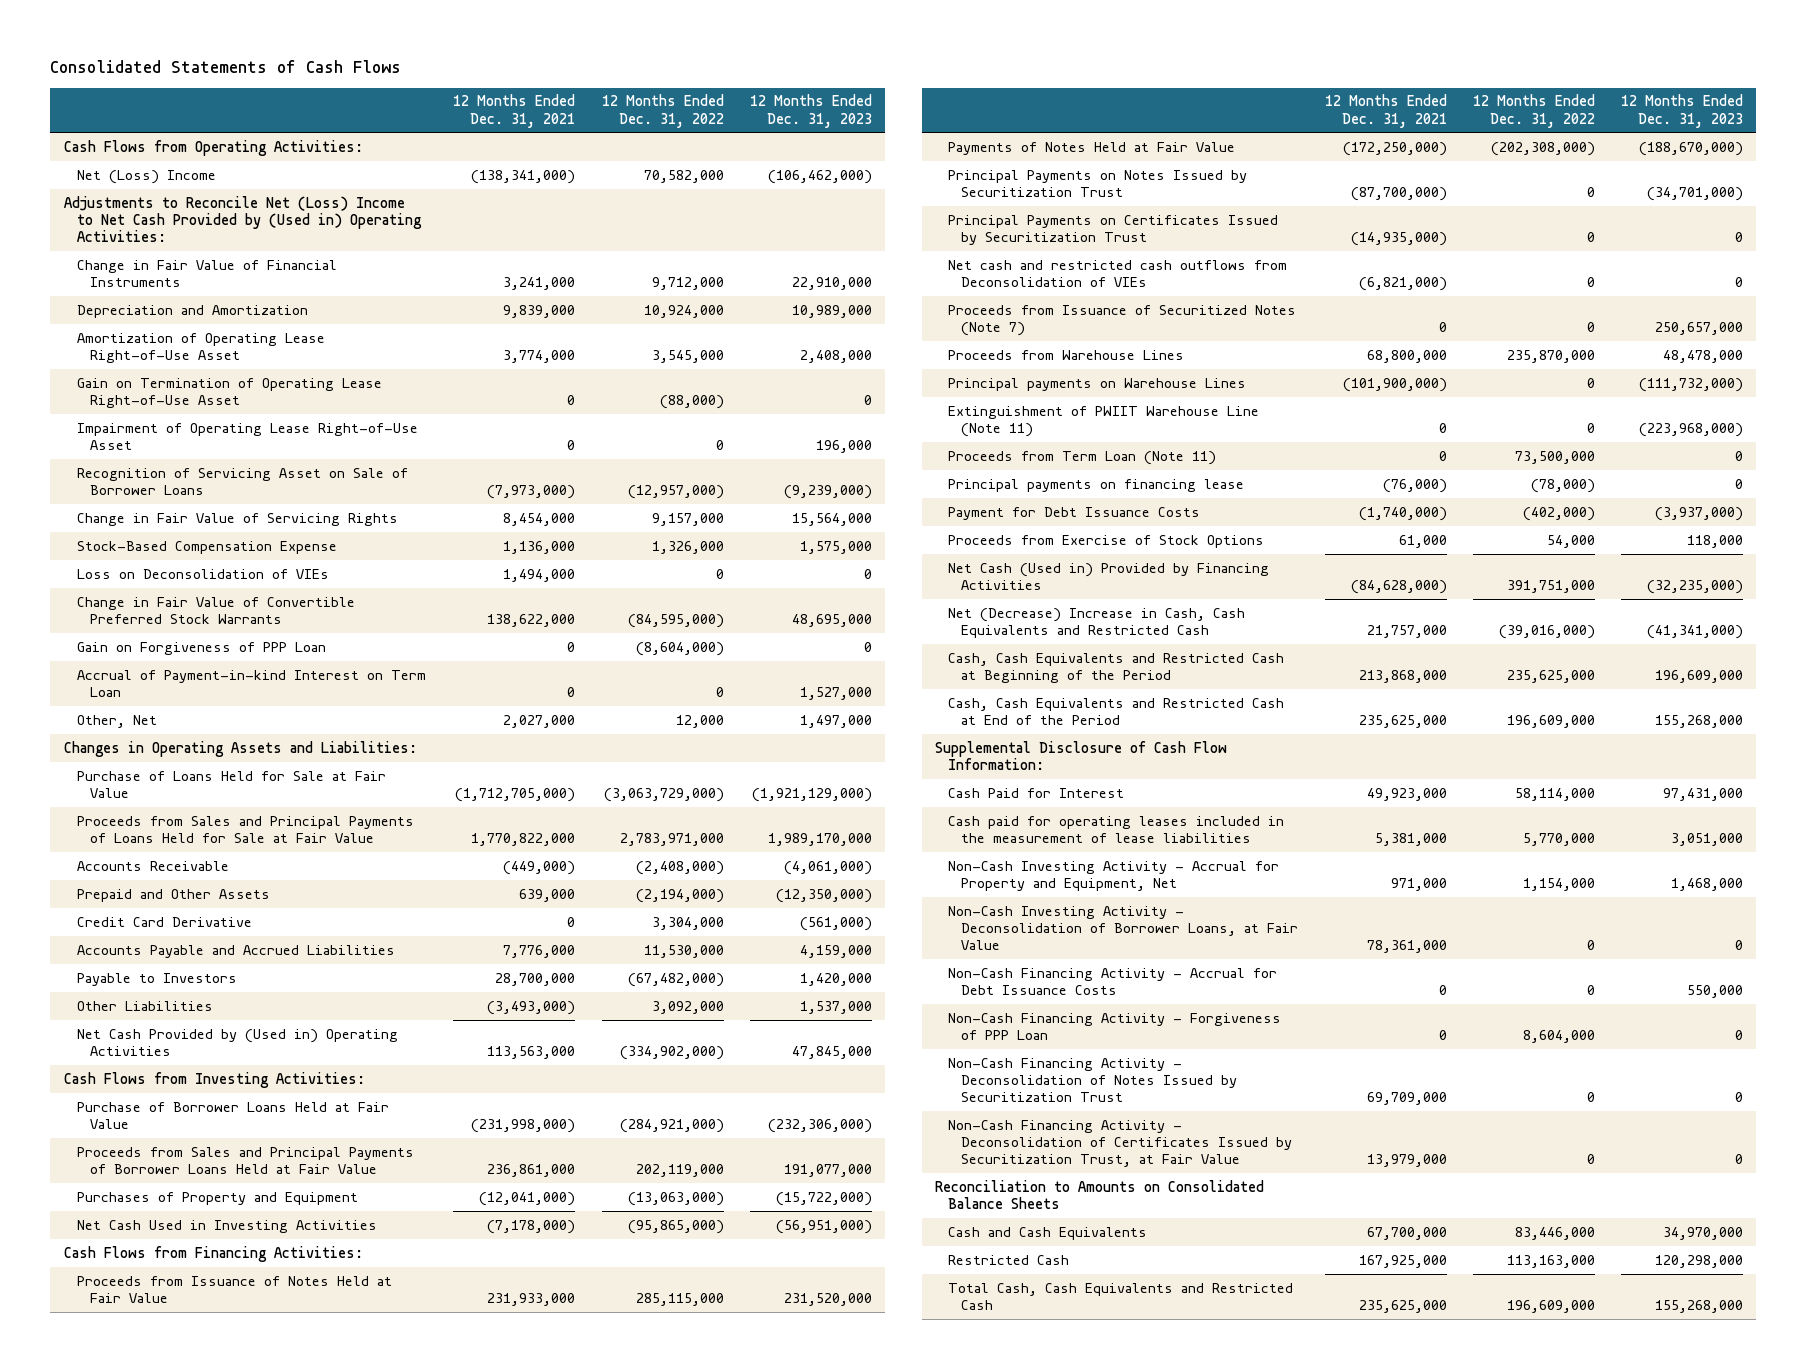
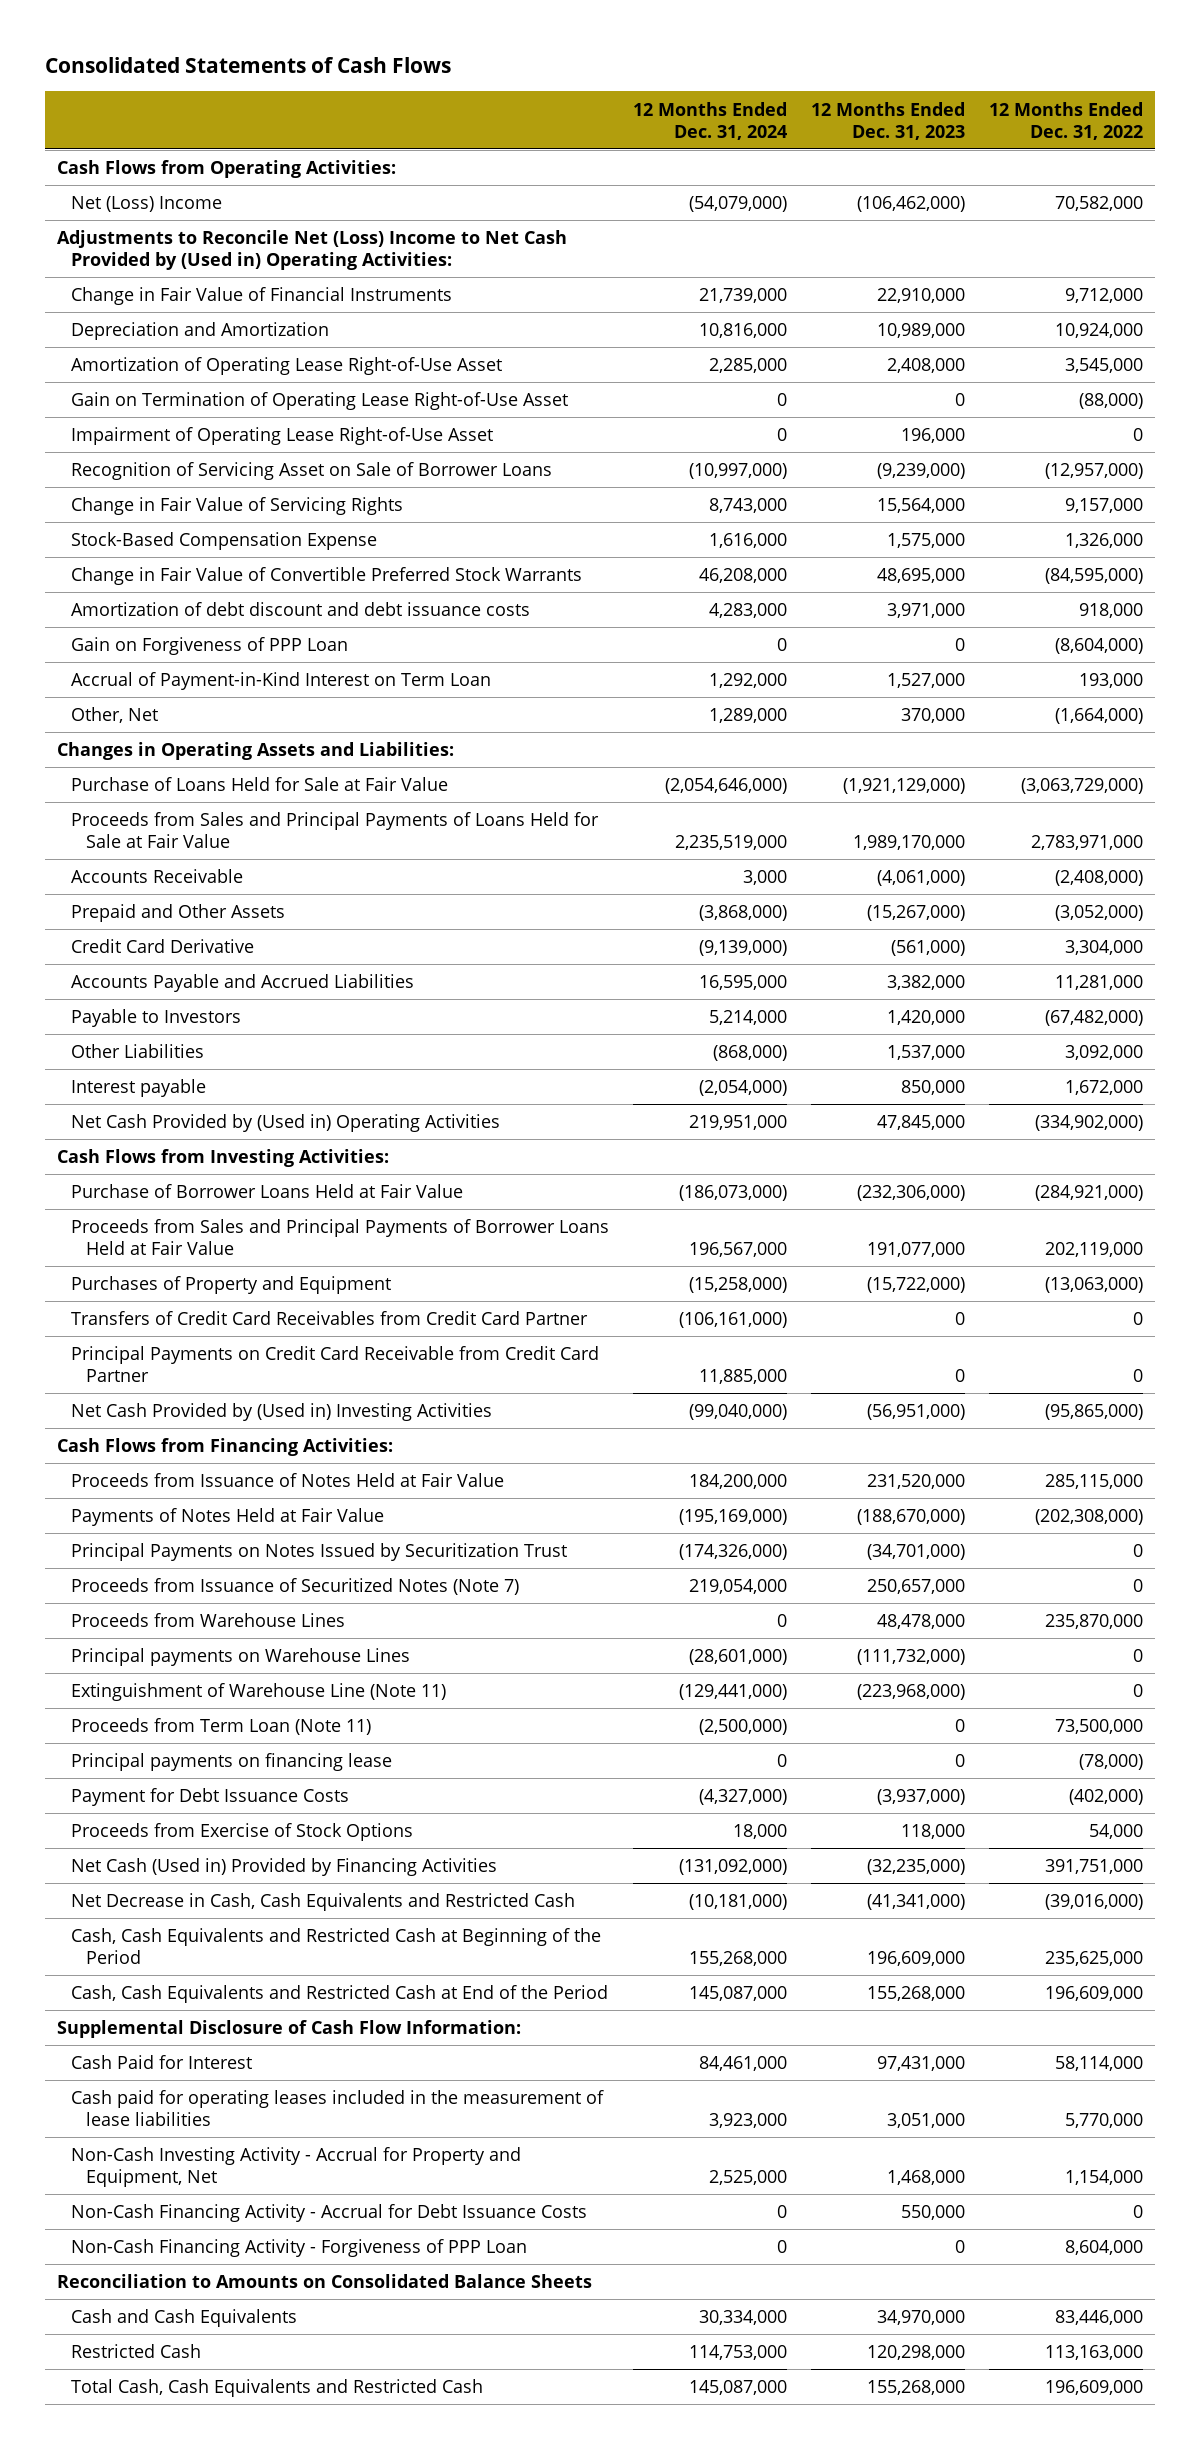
[453,94,576,128] 12 Months Ended Dec. 31, 2021 -> none
none -> [633,101,788,140] 12 Months Ended Dec. 31, 2024
[76,568,329,579] Loss on Deconsolidation of VIEs -> none
none -> [71,602,531,617] Amortization of debt discount and debt issuance costs
[76,669,426,698] Accrual of Payment-in-kind Interest on Term Loan -> [71,672,492,691] Accrual of Payment-in-Kind Interest on Term Loan
[715,687,724,698] 0 -> [1078,673,1143,689] 193,000
[675,714,724,728] 12,000 -> [1054,708,1143,725] (1,664,000)
[800,714,873,728] 1,497,000 -> [901,708,966,724] 370,000
[635,888,724,903] (2,194,000) -> [1054,905,1143,922] (3,052,000)
[776,888,873,903] (12,350,000) -> [867,905,966,922] (15,267,000)
[643,944,724,958] 11,530,000 -> [1054,975,1143,991] 11,281,000
[800,944,873,958] 4,159,000 -> [887,975,966,991] 3,382,000
none -> [71,1079,207,1098] Interest payable
none -> [71,1311,589,1326] Transfers of Credit Card Receivables from Credit Card Partner
none -> [71,1346,600,1383] Principal Payments on Credit Card Receivable from Credit Card Partner
[76,1219,377,1233] Net Cash Used in Investing Activities -> [71,1403,493,1422] Net Cash Provided by (Used in) Investing Activities
[948,214,1279,246] Principal Payments on Certificates Issued by Securitization Trust -> none
[948,259,1288,288] Net cash and restricted cash outflows from Deconsolidation of VIEs -> none
[948,405,1260,438] Extinguishment of PWIIT Warehouse Line (Note 11) -> [71,1683,447,1702] Extinguishment of Warehouse Line (Note 11)
[948,607,1246,639] Net (Decrease) Increase in Cash, Cash Equivalents and Restricted Cash -> [71,1893,576,1912] Net Decrease in Cash, Cash Equivalents and Restricted Cash
[948,905,1299,951] Non-Cash Investing Activity - Deconsolidation of Borrower Loans, at Fair Value -> none
[948,1057,1238,1103] Non-Cash Financing Activity - Deconsolidation of Notes Issued by Securitization Trust -> none
[948,1119,1293,1168] Non-Cash Financing Activity - Deconsolidation of Certificates Issued by Securitization Trust, at Fair Value -> none

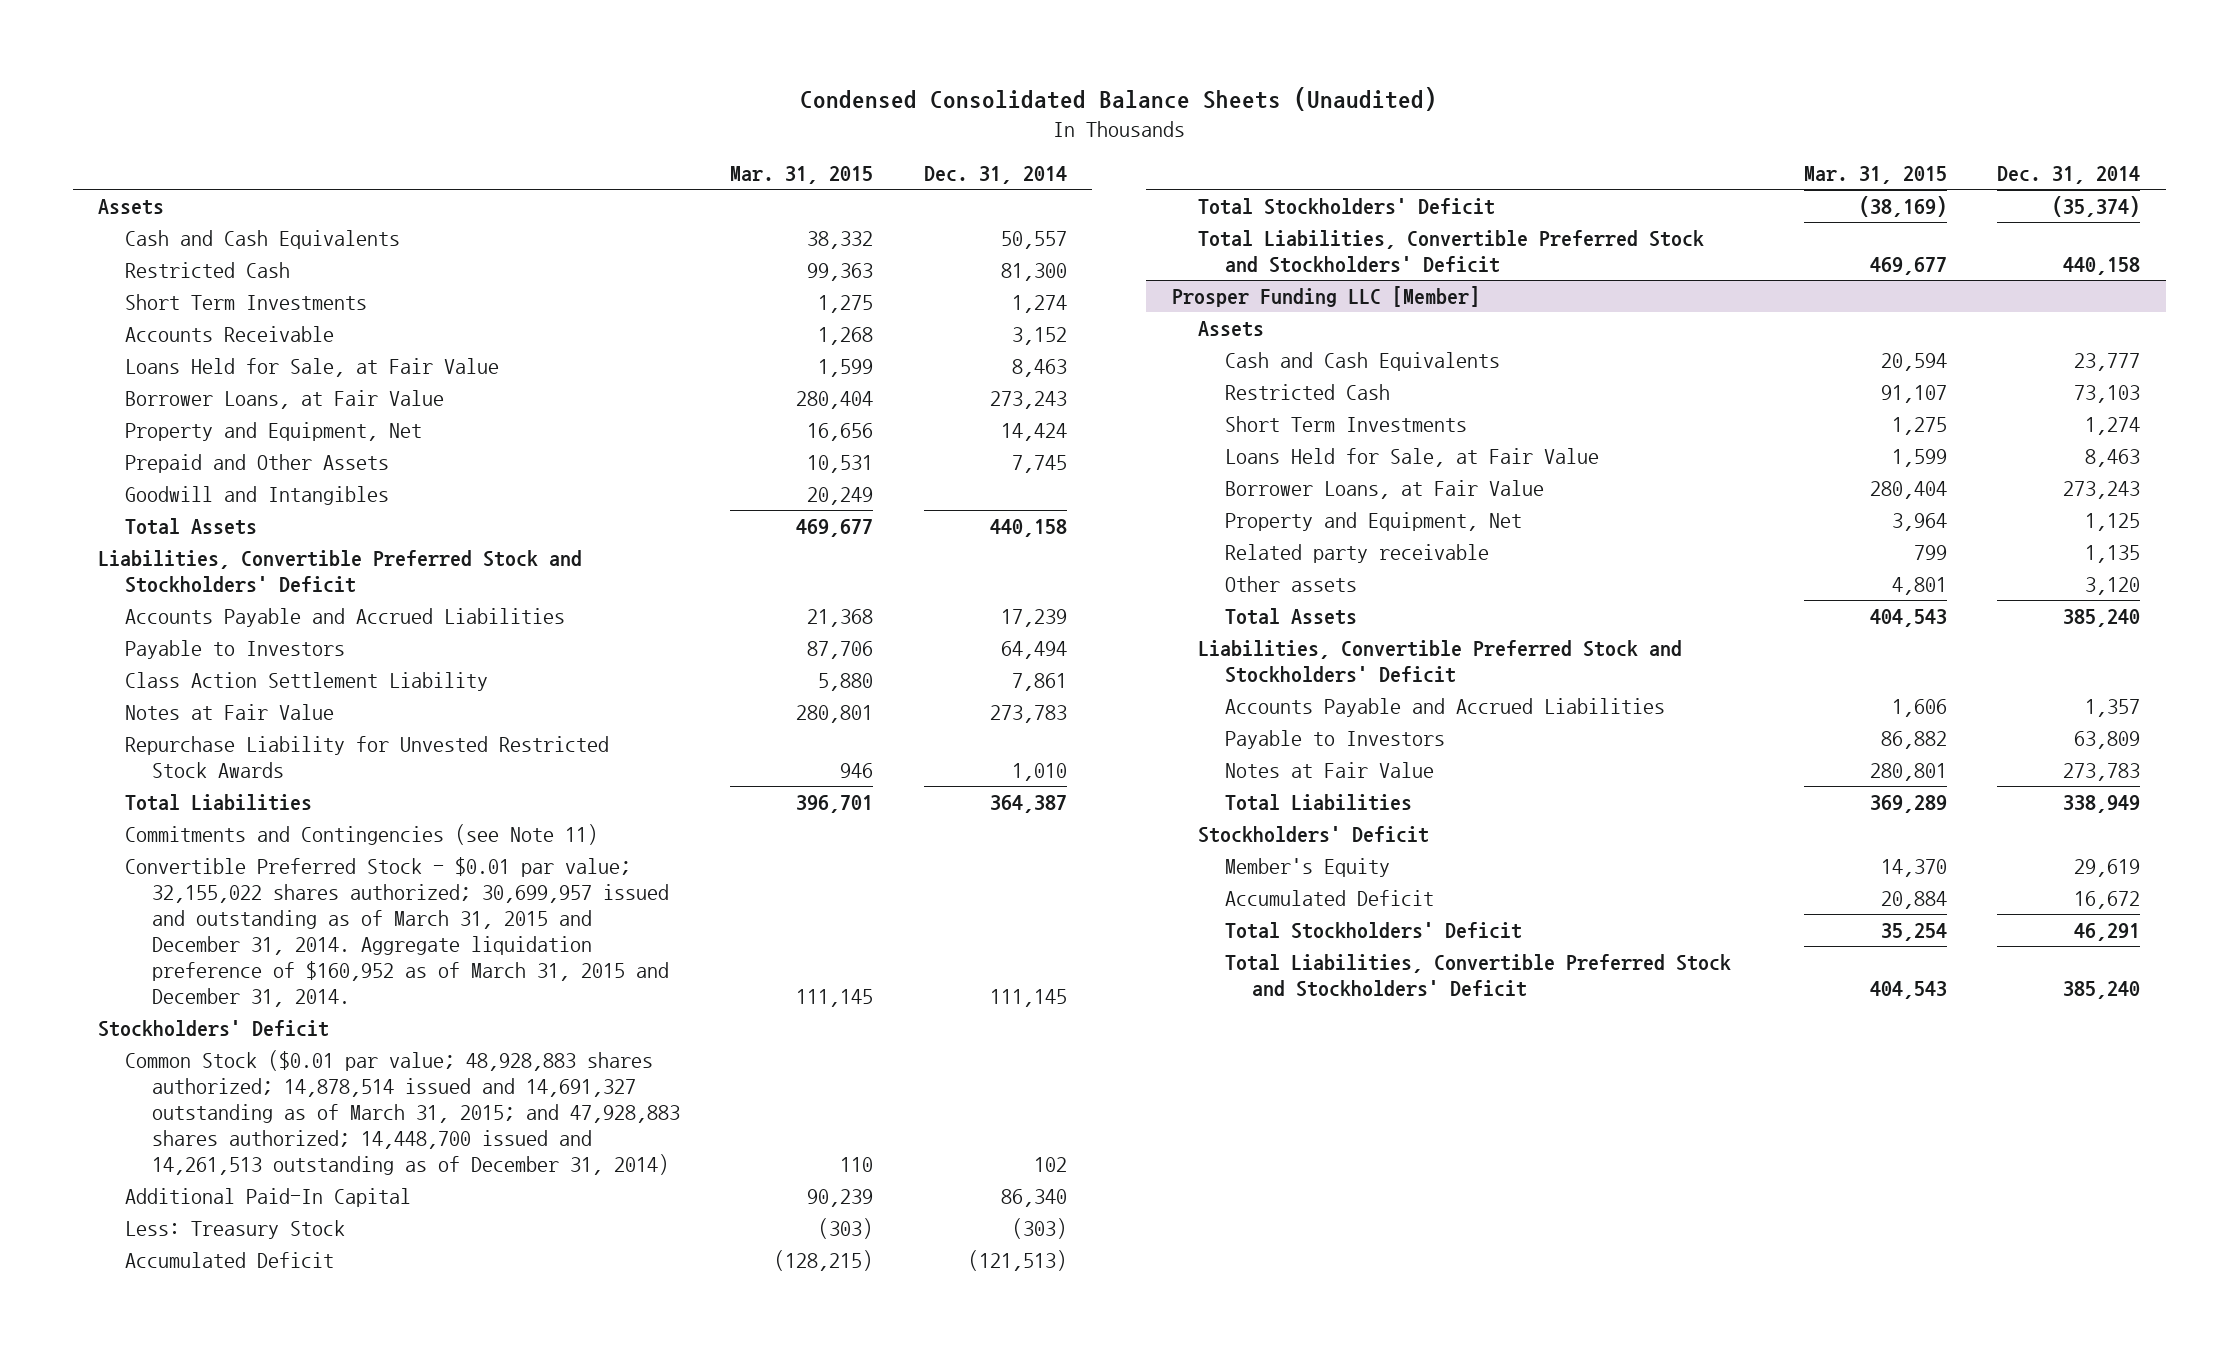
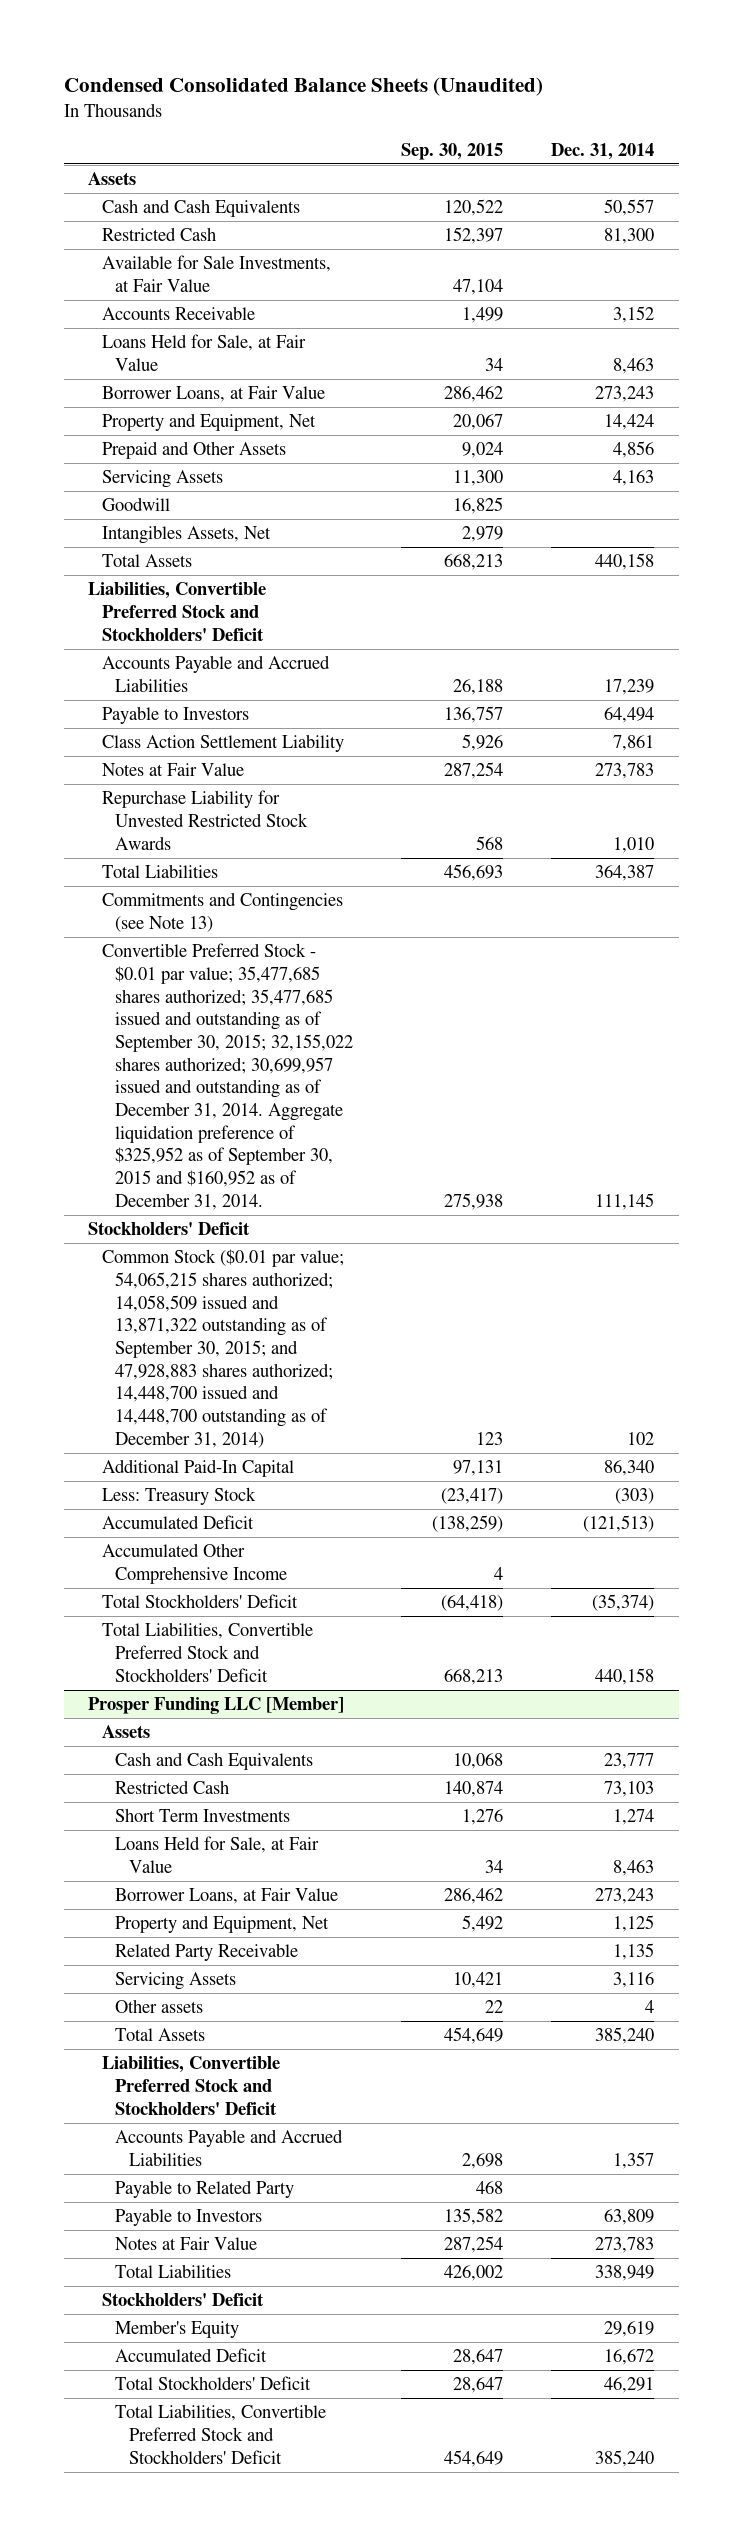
[730,166,874,185] Mar. 31, 2015 -> none
none -> [401,142,504,160] Sep. 30, 2015
[124,293,367,310] Short Term Investments -> none
none -> [101,255,331,292] Available for Sale Investments, at Fair Value
[124,485,389,505] Goodwill and Intangibles -> none
[1011,454,1067,473] 7,745 -> [613,441,655,459] 4,856
none -> [101,470,223,489] Servicing Assets
none -> [101,497,170,512] Goodwill
none -> [101,525,271,545] Intangibles Assets, Net
[124,823,598,845] Commitments and Contingencies (see Note 11) -> [101,892,343,932] Commitments and Contingencies (see Note 13)
[124,856,669,1008] Convertible Preferred Stock - $0.01 par value; 32,155,022 shares authorized; 30,699,957 issued and outstanding as of March 31, 2015 and December 31, 2014. Aggregate liquidation preference of $160,952 as of March 31, 2015 and December 31, 2014. -> [101,943,354,1210] Convertible Preferred Stock - $0.01 par value; 35,477,685 shares authorized; 35,477,685 issued and outstanding as of September 30, 2015; 32,155,022 shares authorized; 30,699,957 issued and outstanding as of December 31, 2014. Aggregate liquidation preference of $325,952 as of September 30, 2015 and $160,952 as of December 31, 2014.
[124,1049,680,1176] Common Stock ($0.01 par value; 48,928,883 shares authorized; 14,878,514 issued and 14,691,327 outstanding as of March 31, 2015; and 47,928,883 shares authorized; 14,448,700 issued and 14,261,513 outstanding as of December 31, 2014) -> [101,1249,344,1448] Common Stock ($0.01 par value; 54,065,215 shares authorized; 14,058,509 issued and 13,871,322 outstanding as of September 30, 2015; and 47,928,883 shares authorized; 14,448,700 issued and 14,448,700 outstanding as of December 31, 2014)
none -> [101,1543,288,1584] Accumulated Other Comprehensive Income
[1225,543,1490,563] Related party receivable -> [115,1943,299,1962] Related Party Receivable
none -> [115,1972,237,1991] Servicing Assets
[2085,576,2141,595] 3,120 -> [645,2000,655,2014] 4
none -> [115,2180,295,2199] Payable to Related Party

